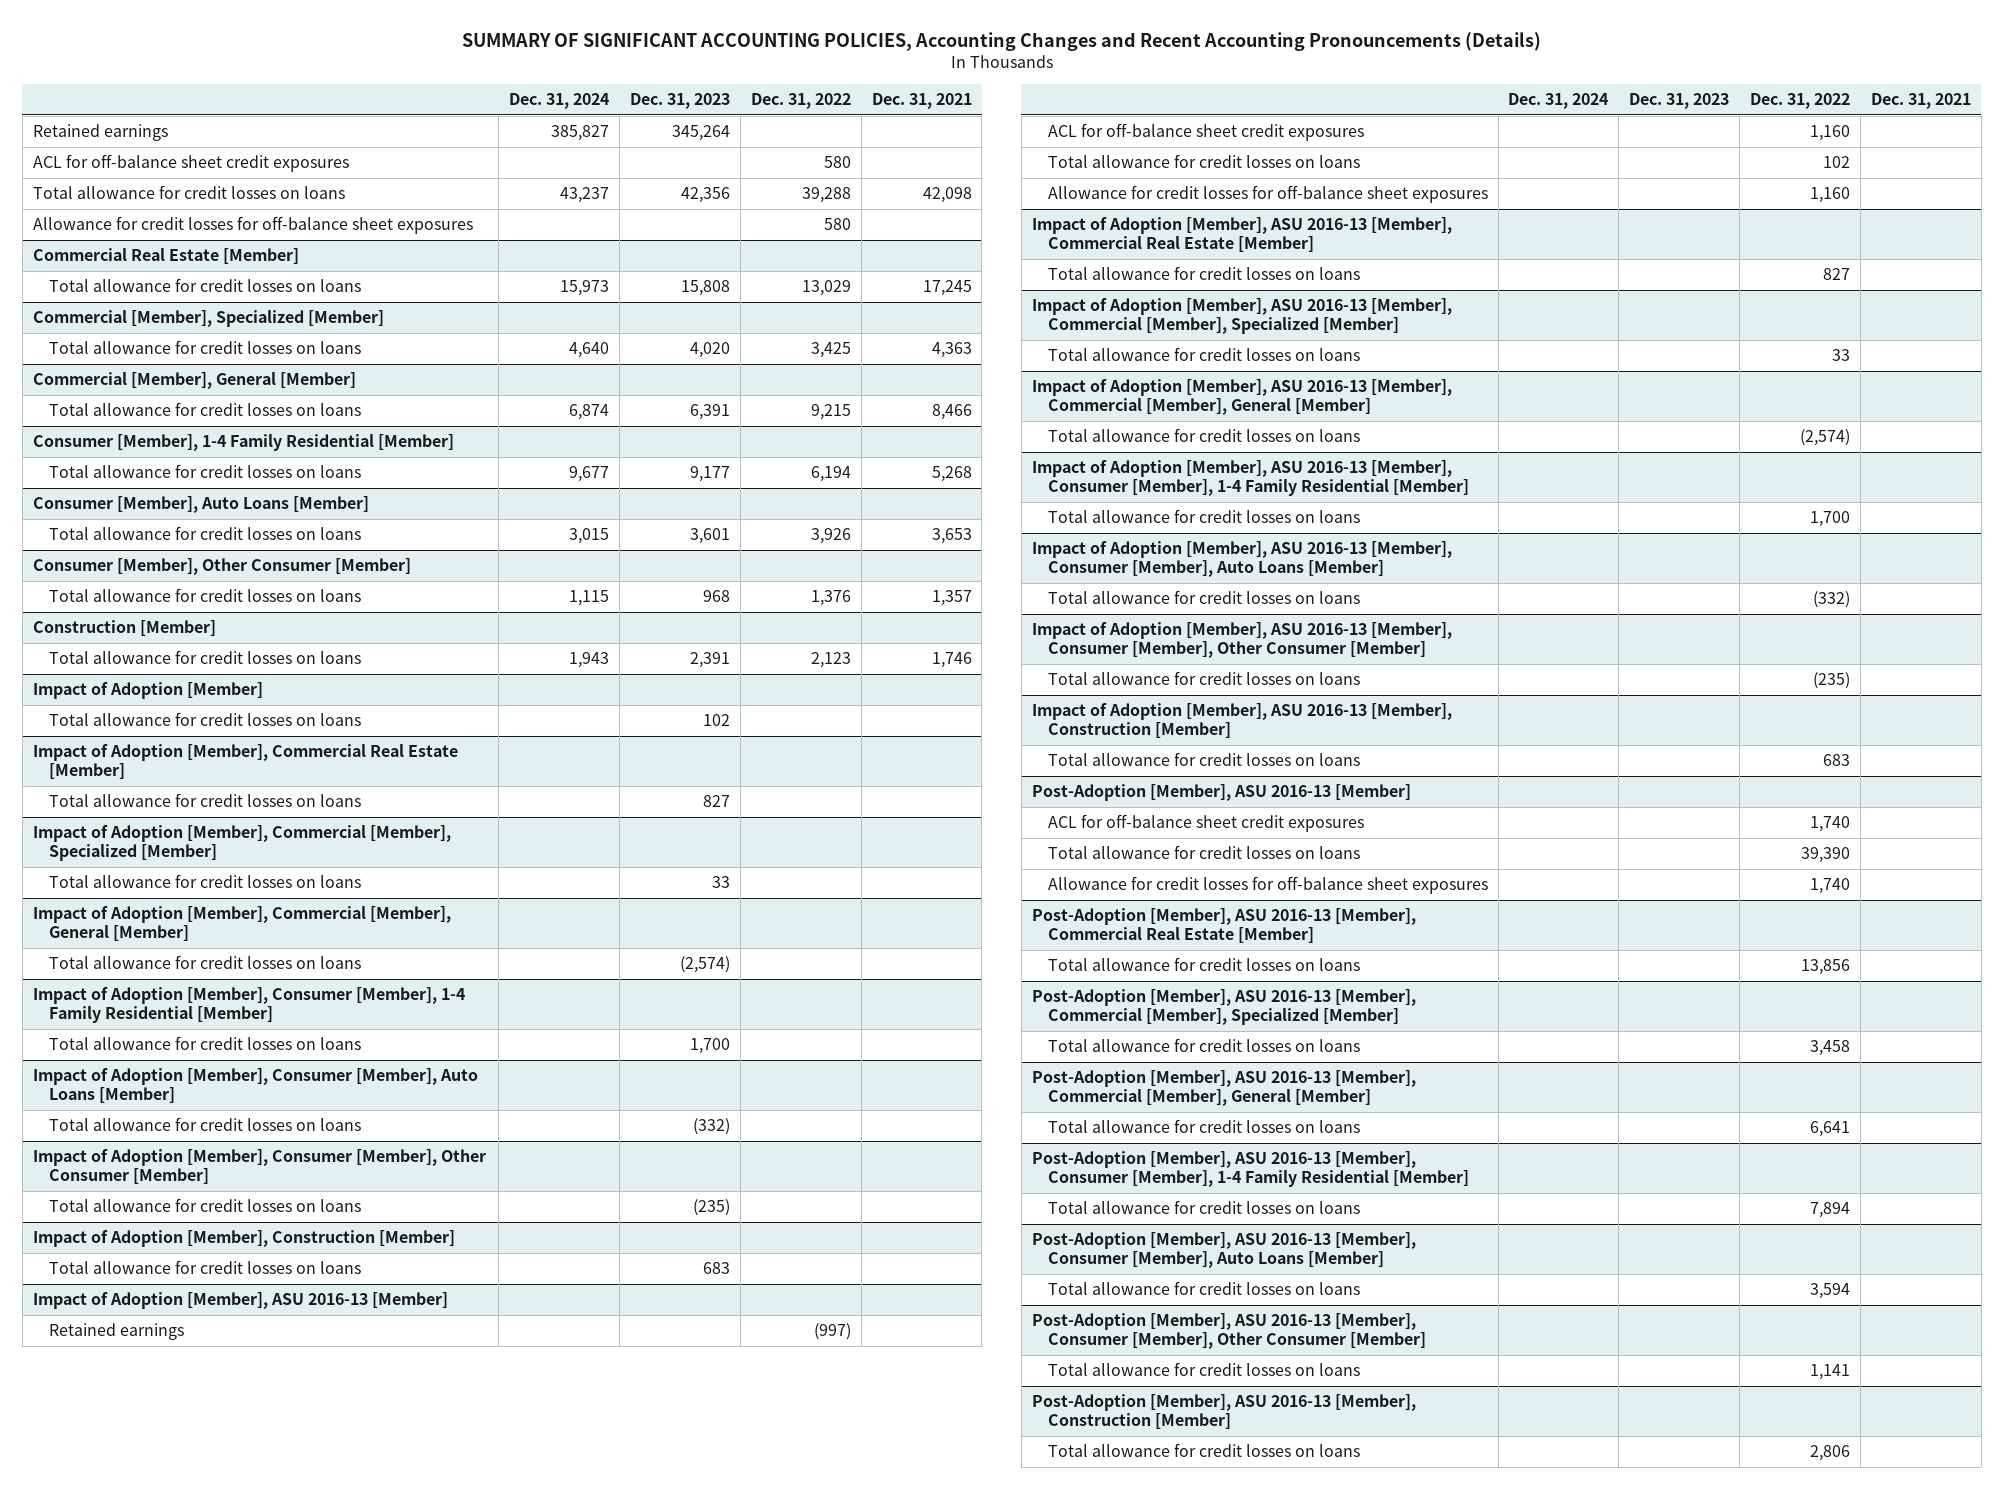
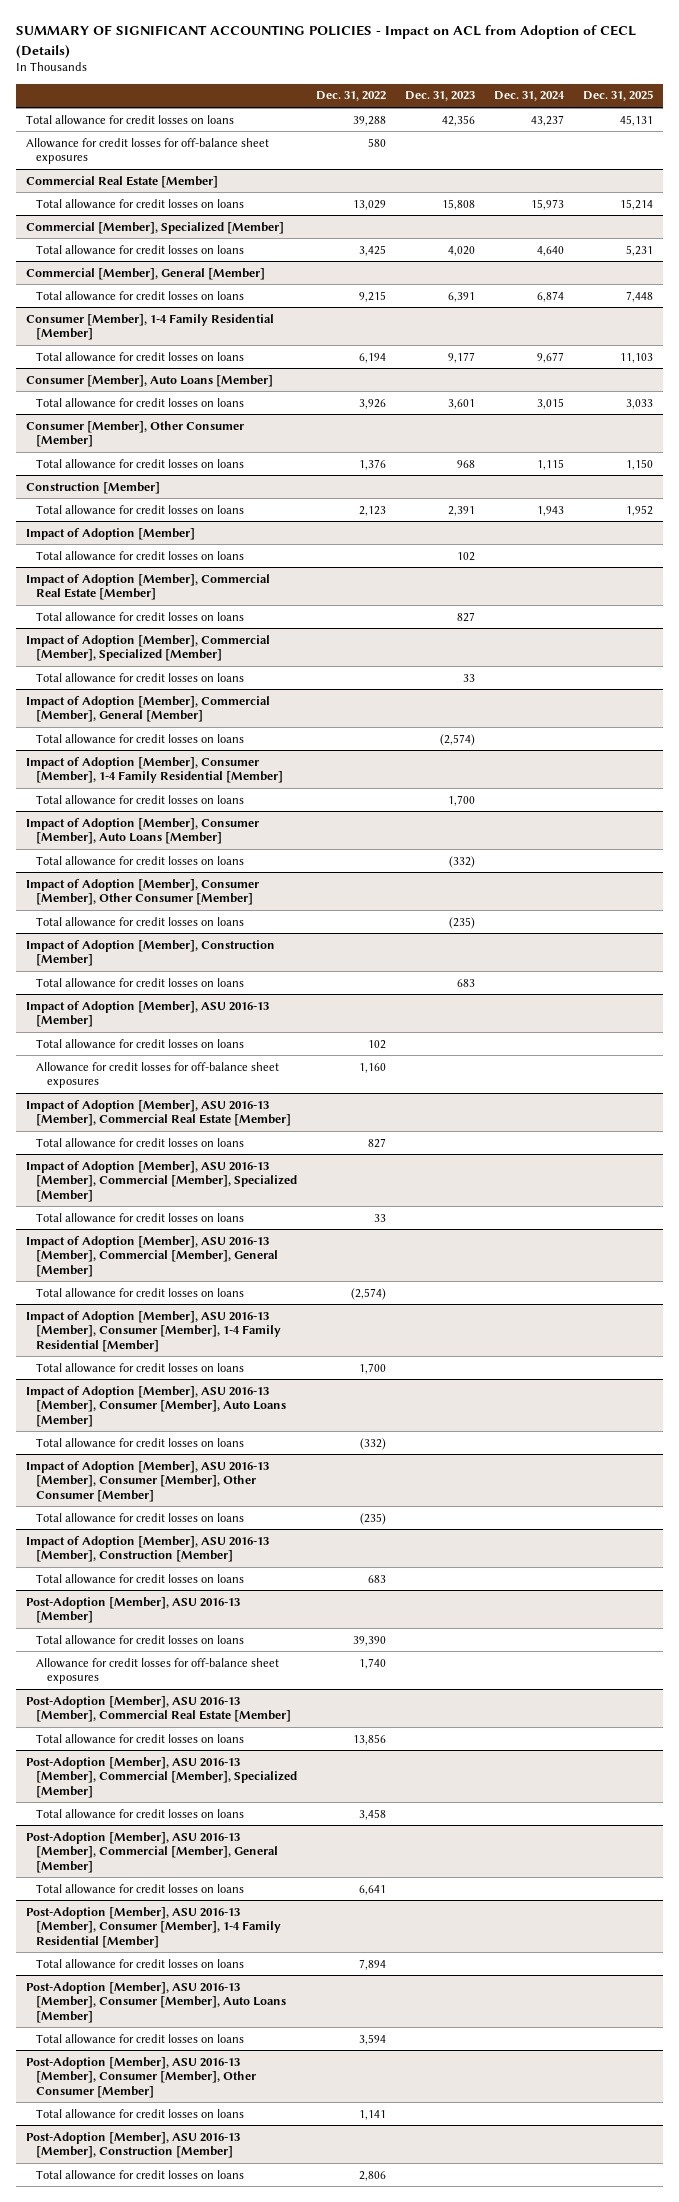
[461,31,1541,51] SUMMARY OF SIGNIFICANT ACCOUNTING POLICIES, Accounting Changes and Recent Accounting Pronouncements (Details) -> [16,25,637,58] SUMMARY OF SIGNIFICANT ACCOUNTING POLICIES - Impact on ACL from Adoption of CECL (Details)
[871,93,972,110] Dec. 31, 2021 -> none
none -> [583,90,654,102] Dec. 31, 2025
[32,124,168,142] Retained earnings -> none
[32,154,349,173] ACL for off-balance sheet credit exposures -> none
[48,1323,184,1341] Retained earnings -> none
[1047,123,1364,142] ACL for off-balance sheet credit exposures -> none
[1047,814,1364,833] ACL for off-balance sheet credit exposures -> none

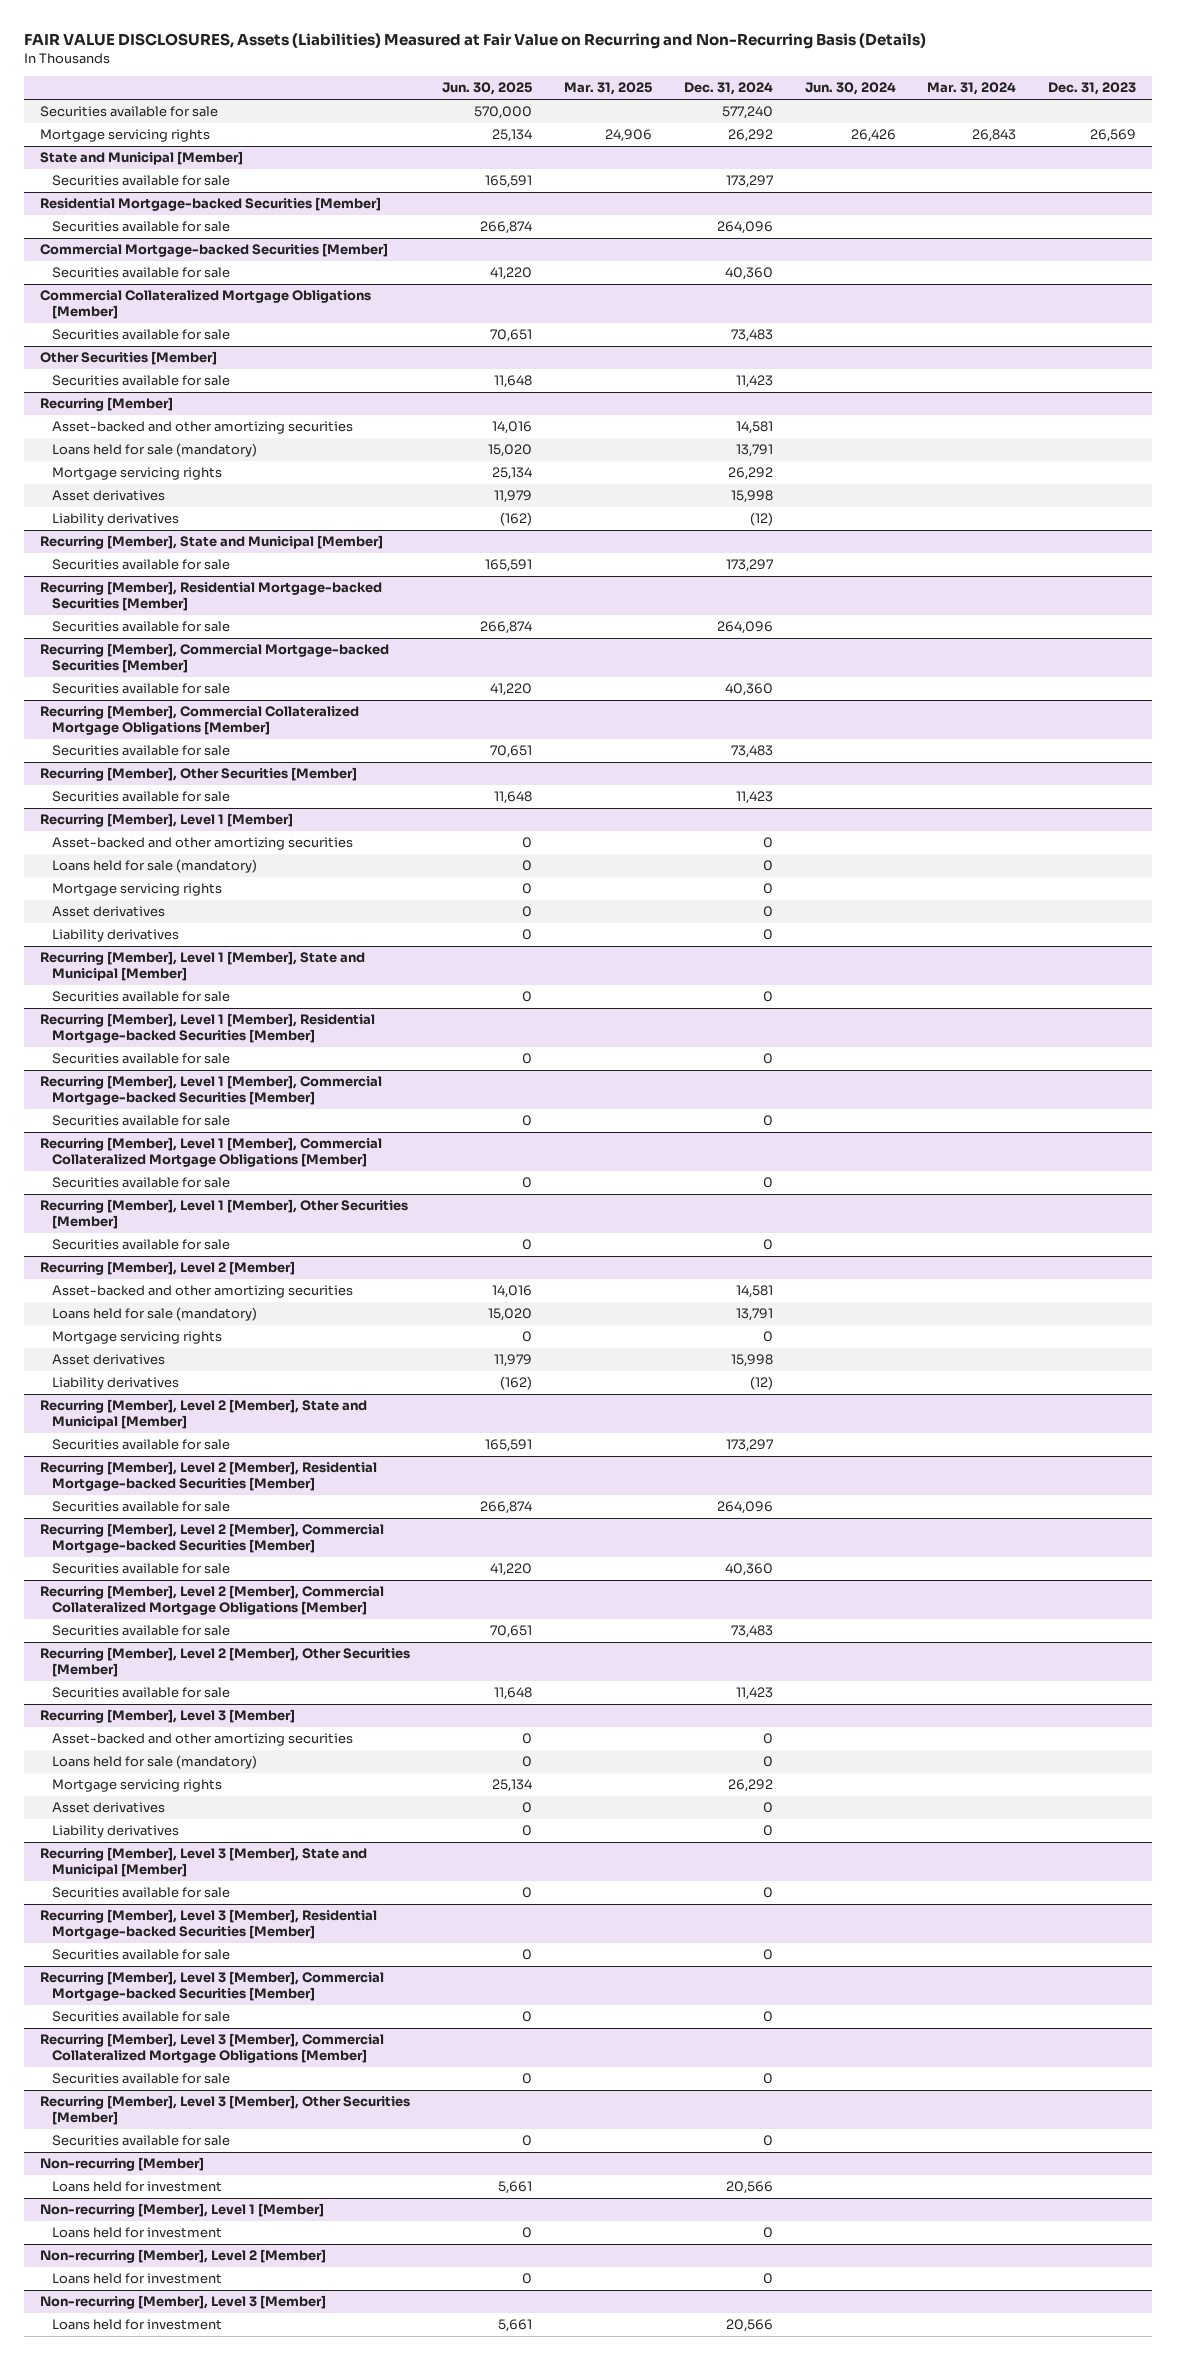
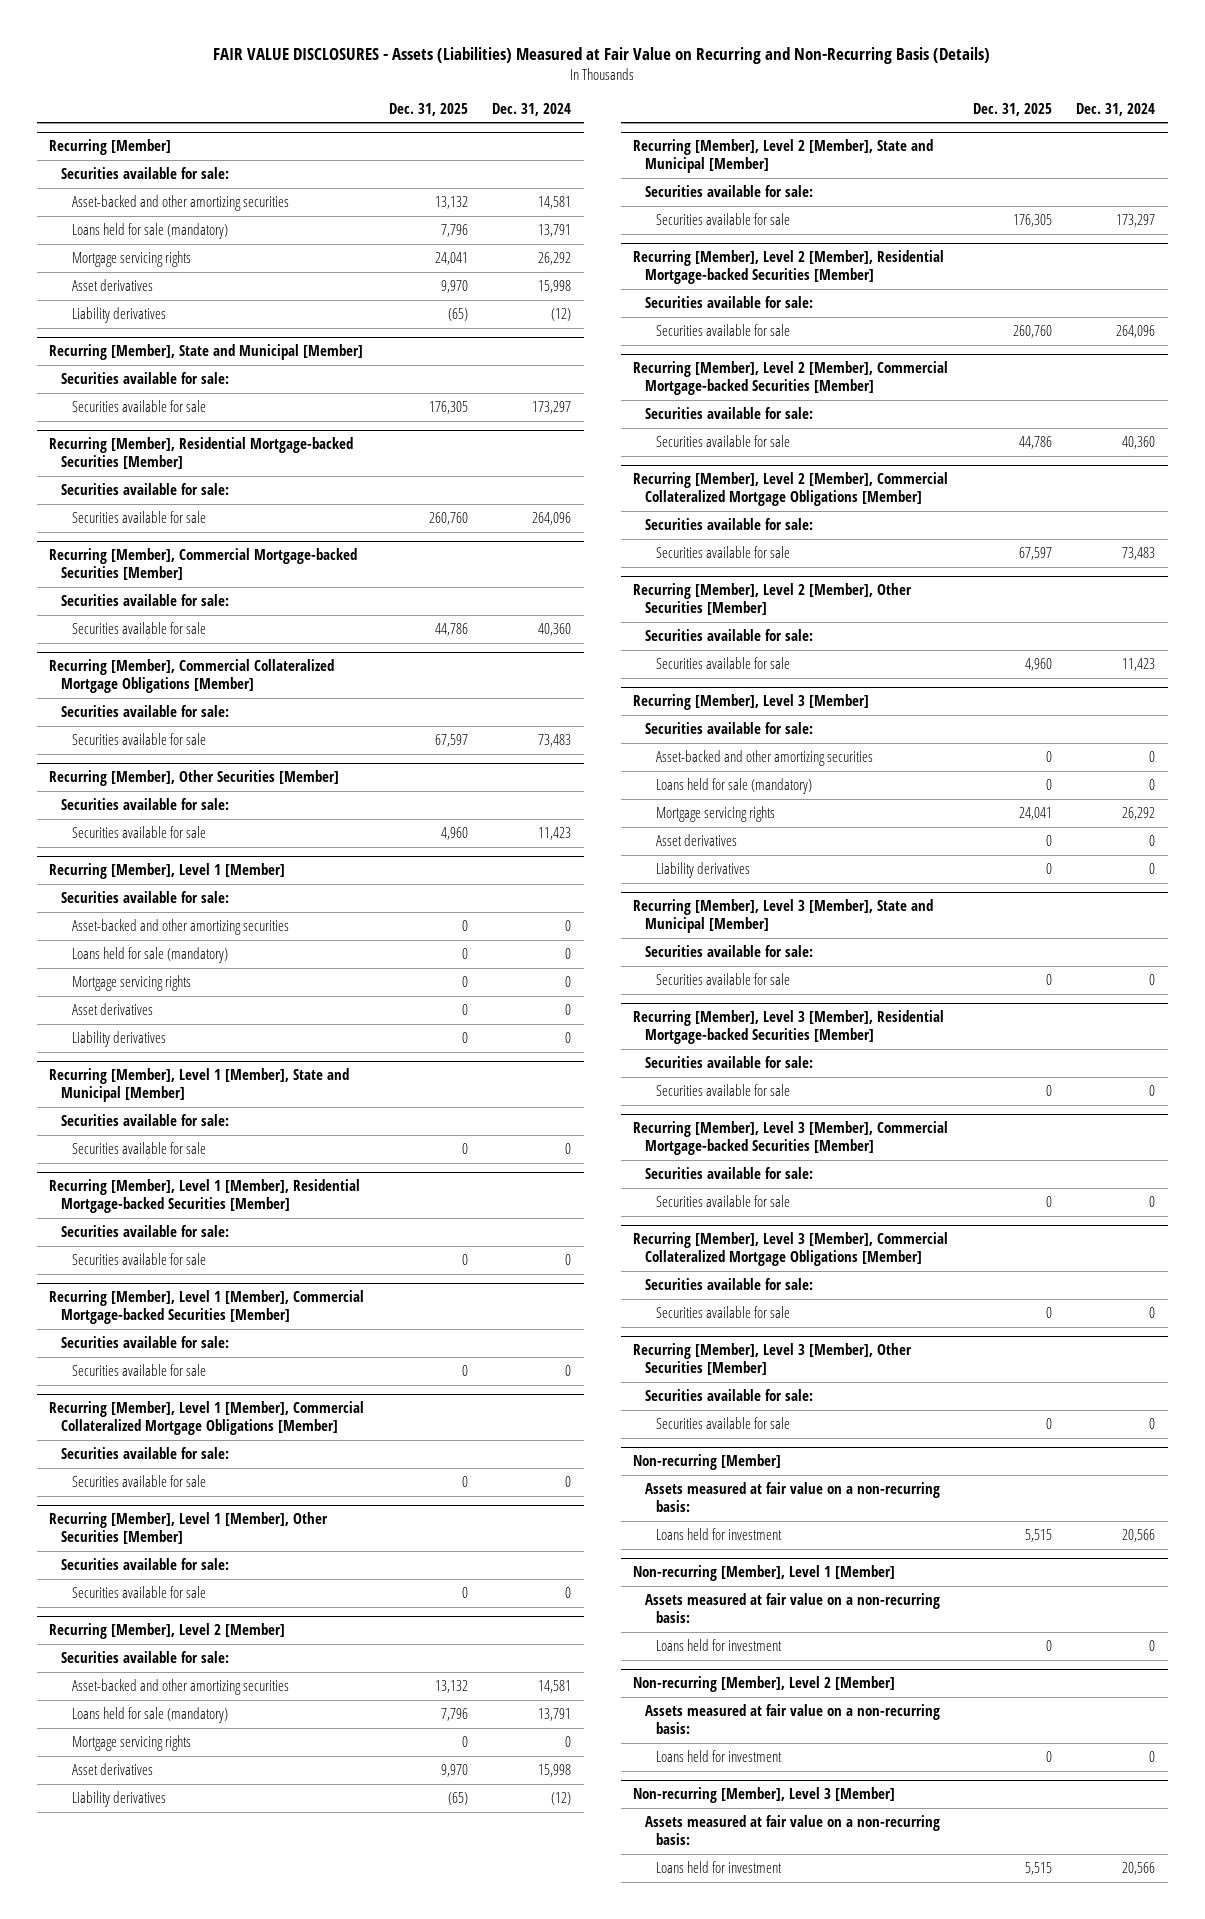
[24,32,927,49] FAIR VALUE DISCLOSURES, Assets (Liabilities) Measured at Fair Value on Recurring and Non-Recurring Basis (Details) -> [213,46,991,64] FAIR VALUE DISCLOSURES - Assets (Liabilities) Measured at Fair Value on Recurring and Non-Recurring Basis (Details)
[442,82,533,96] Jun. 30, 2025 -> none
[563,82,652,96] Mar. 31, 2025 -> none
[804,82,896,96] Jun. 30, 2024 -> none
[927,82,1017,96] Mar. 31, 2024 -> none
[1048,82,1137,96] Dec. 31, 2023 -> none
none -> [388,102,468,116] Dec. 31, 2025
[40,106,219,118] Securities available for sale -> none
[40,129,211,143] Mortgage servicing rights -> none
[40,151,244,166] State and Municipal [Member] -> none
[51,175,230,187] Securities available for sale -> none
[40,197,382,212] Residential Mortgage-backed Securities [Member] -> none
[51,221,230,233] Securities available for sale -> none
[40,243,389,258] Commercial Mortgage-backed Securities [Member] -> none
[51,267,230,279] Securities available for sale -> none
[40,290,372,320] Commercial Collateralized Mortgage Obligations [Member] -> none
[51,329,230,341] Securities available for sale -> none
[40,351,218,366] Other Securities [Member] -> none
[51,375,230,387] Securities available for sale -> none
none -> [60,167,229,180] Securities available for sale:
none -> [60,372,229,385] Securities available for sale:
none -> [60,483,229,496] Securities available for sale:
none -> [60,594,229,607] Securities available for sale:
none -> [60,705,229,718] Securities available for sale:
none -> [60,798,229,811] Securities available for sale:
none -> [60,891,229,904] Securities available for sale:
none -> [60,1114,229,1127] Securities available for sale:
none -> [60,1225,229,1238] Securities available for sale:
none -> [60,1336,229,1349] Securities available for sale:
none -> [60,1447,229,1460] Securities available for sale:
none -> [60,1558,229,1571] Securities available for sale:
none -> [60,1651,229,1664] Securities available for sale:
none -> [644,185,813,198] Securities available for sale:
none -> [644,296,813,309] Securities available for sale:
none -> [644,407,813,420] Securities available for sale:
none -> [644,518,813,531] Securities available for sale:
none -> [644,629,813,642] Securities available for sale:
none -> [644,722,813,735] Securities available for sale:
none -> [644,945,813,958] Securities available for sale:
none -> [644,1056,813,1069] Securities available for sale:
none -> [644,1167,813,1180] Securities available for sale:
none -> [644,1278,813,1291] Securities available for sale:
none -> [644,1389,813,1402] Securities available for sale:
none -> [644,1482,940,1513] Assets measured at fair value on a non-recurring basis:
none -> [644,1593,940,1624] Assets measured at fair value on a non-recurring basis:
none -> [644,1704,940,1735] Assets measured at fair value on a non-recurring basis:
none -> [644,1815,940,1846] Assets measured at fair value on a non-recurring basis:

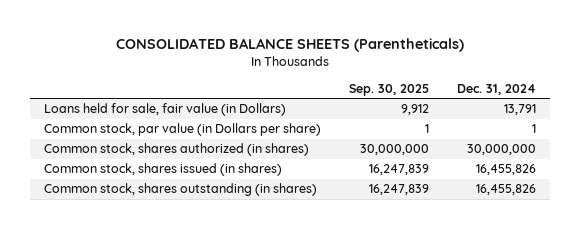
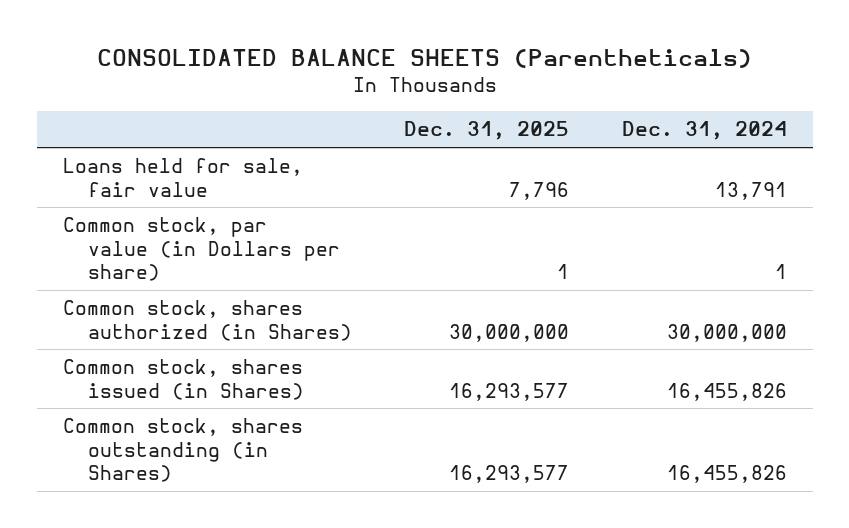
[348,83,429,96] Sep. 30, 2025 -> none
none -> [404,121,570,141] Dec. 31, 2025
[43,103,286,117] Loans held for sale, fair value (in Dollars) -> [62,158,303,197] Loans held for sale, fair value
[43,143,309,157] Common stock, shares authorized (in shares) -> [62,300,352,341] Common stock, shares authorized (in Shares)
[43,163,282,177] Common stock, shares issued (in shares) -> [62,359,304,400] Common stock, shares issued (in Shares)
[43,183,317,197] Common stock, shares outstanding (in shares) -> [62,418,303,483] Common stock, shares outstanding (in Shares)

